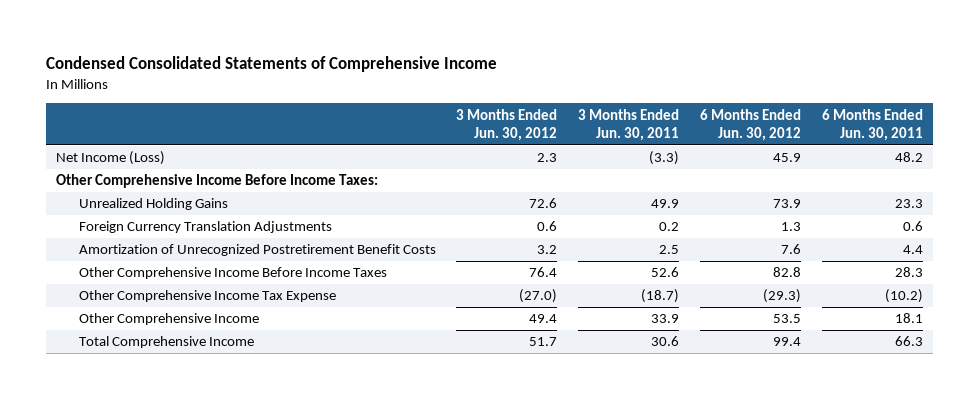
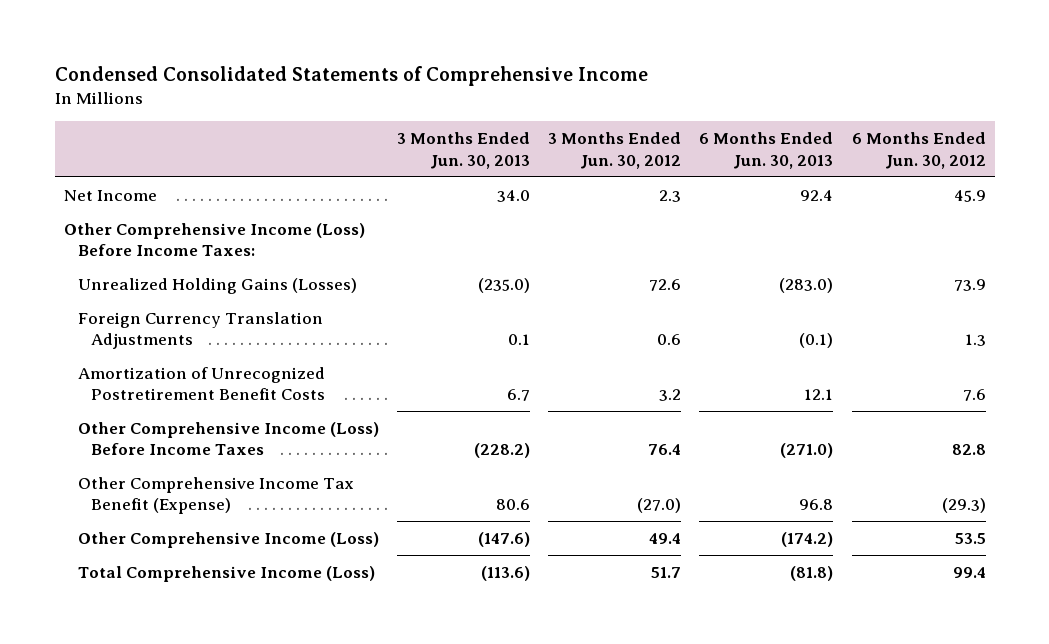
[578,108,680,141] 3 Months Ended Jun. 30, 2011 -> none
[821,108,923,141] 6 Months Ended Jun. 30, 2011 -> none
none -> [396,132,530,169] 3 Months Ended Jun. 30, 2013
none -> [699,132,834,169] 6 Months Ended Jun. 30, 2013
[56,151,166,166] Net Income (Loss) -> [63,189,157,201] Net Income
[56,174,379,189] Other Comprehensive Income Before Income Taxes: -> [63,222,365,257] Other Comprehensive Income (Loss) Before Income Taxes:
[78,198,228,211] Unrealized Holding Gains -> [77,277,357,294] Unrealized Holding Gains (Losses)
[78,267,387,280] Other Comprehensive Income Before Income Taxes -> [77,421,379,456] Other Comprehensive Income (Loss) Before Income Taxes
[78,290,336,303] Other Comprehensive Income Tax Expense -> [77,476,354,515] Other Comprehensive Income Tax Benefit (Expense)
[78,313,259,326] Other Comprehensive Income -> [77,531,379,548] Other Comprehensive Income (Loss)
[78,336,254,349] Total Comprehensive Income -> [77,565,375,582] Total Comprehensive Income (Loss)

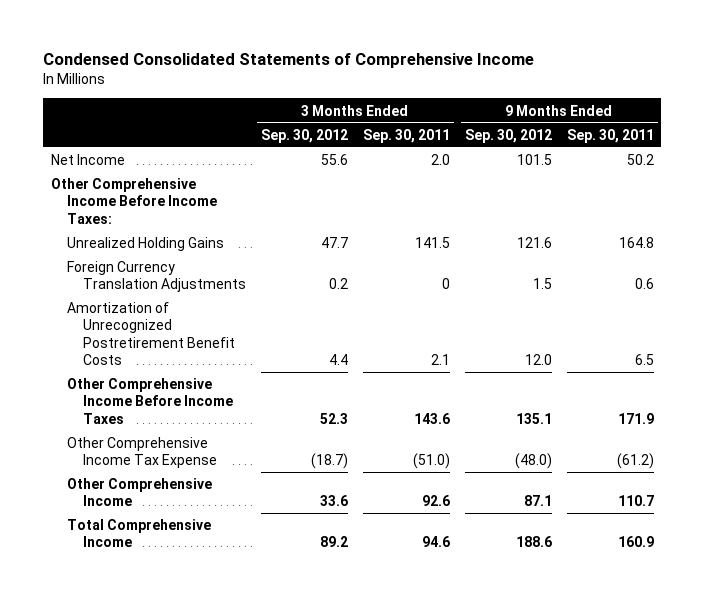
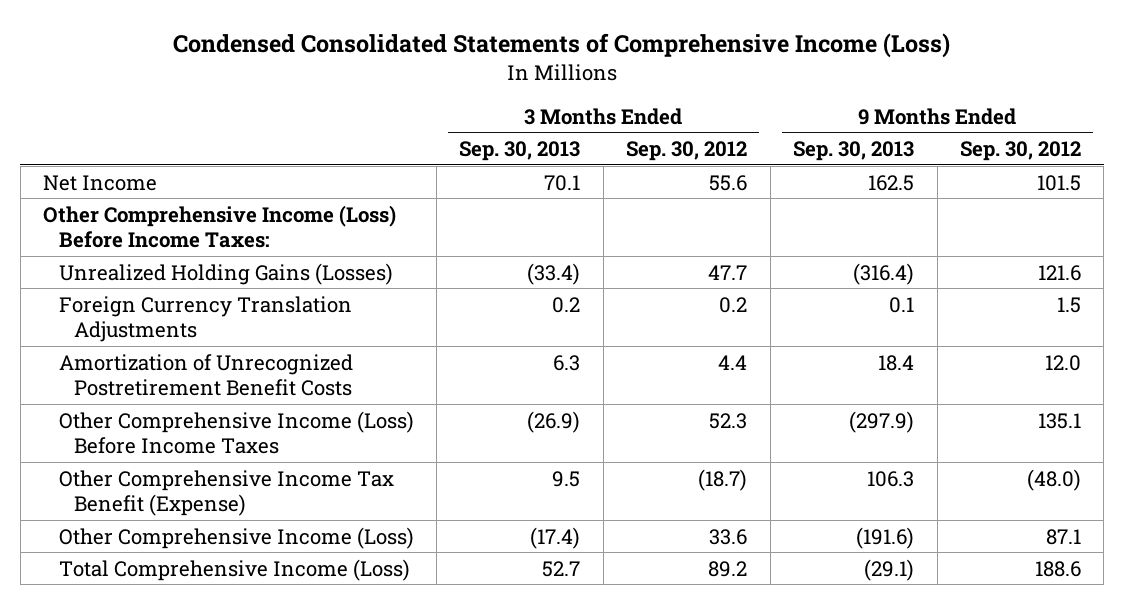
[43,53,535,69] Condensed Consolidated Statements of Comprehensive Income -> [173,32,951,58] Condensed Consolidated Statements of Comprehensive Income (Loss)
[362,128,450,143] Sep. 30, 2011 -> none
[566,128,654,143] Sep. 30, 2011 -> none
none -> [459,140,581,161] Sep. 30, 2013
none -> [793,140,915,161] Sep. 30, 2013
[50,178,217,224] Other Comprehensive Income Before Income Taxes: -> [43,204,397,249] Other Comprehensive Income (Loss) Before Income Taxes:
[66,237,224,252] Unrealized Holding Gains -> [58,262,393,285] Unrealized Holding Gains (Losses)
[66,378,233,424] Other Comprehensive Income Before Income Taxes -> [58,410,414,455] Other Comprehensive Income (Loss) Before Income Taxes
[66,437,217,469] Other Comprehensive Income Tax Expense -> [58,469,394,517] Other Comprehensive Income Tax Benefit (Expense)
[66,478,212,507] Other Comprehensive Income -> [58,526,414,549] Other Comprehensive Income (Loss)
[66,519,211,548] Total Comprehensive Income -> [58,558,410,581] Total Comprehensive Income (Loss)

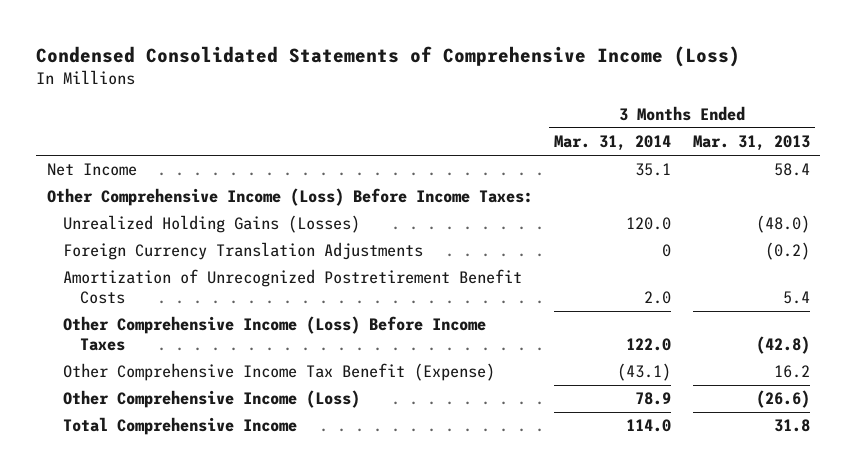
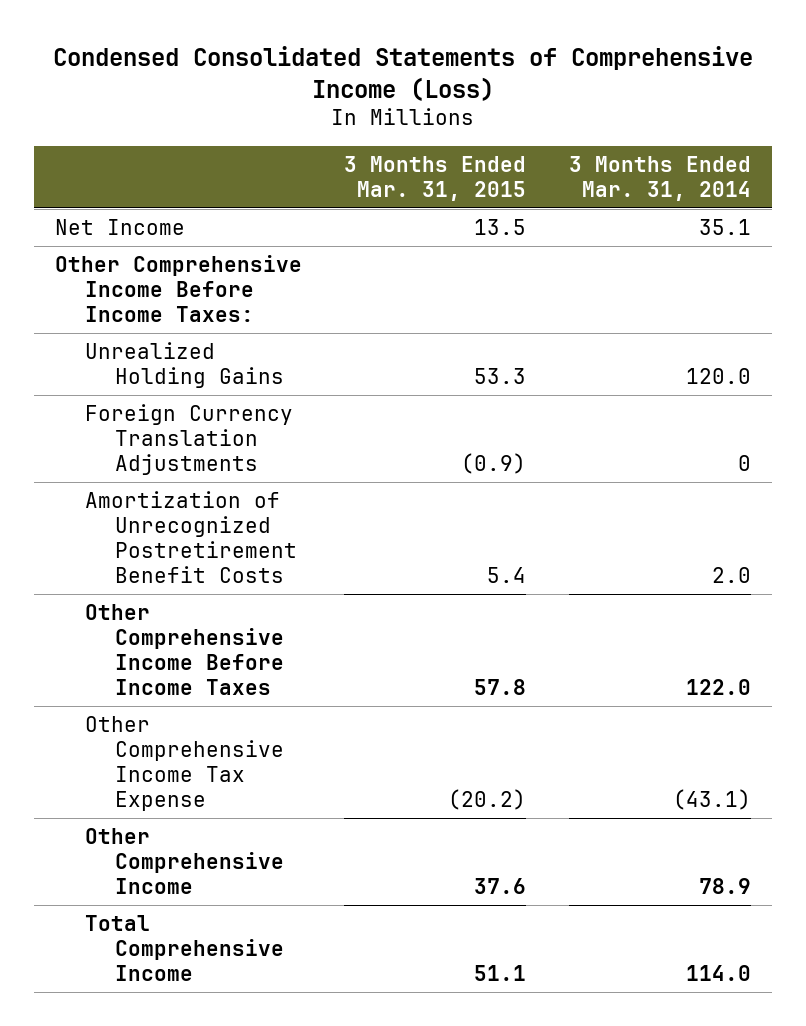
[692,135,810,152] Mar. 31, 2013 -> none
none -> [344,155,527,201] 3 Months Ended Mar. 31, 2015
[46,188,533,207] Other Comprehensive Income (Loss) Before Income Taxes: -> [55,254,303,322] Other Comprehensive Income Before Income Taxes:
[63,215,361,234] Unrealized Holding Gains (Losses) -> [85,341,285,388] Unrealized Holding Gains
[63,316,487,352] Other Comprehensive Income (Loss) Before Income Taxes -> [85,603,285,695] Other Comprehensive Income Before Income Taxes
[63,363,496,382] Other Comprehensive Income Tax Benefit (Expense) -> [85,715,285,811] Other Comprehensive Income Tax Expense
[63,390,361,409] Other Comprehensive Income (Loss) -> [85,827,285,894] Other Comprehensive Income

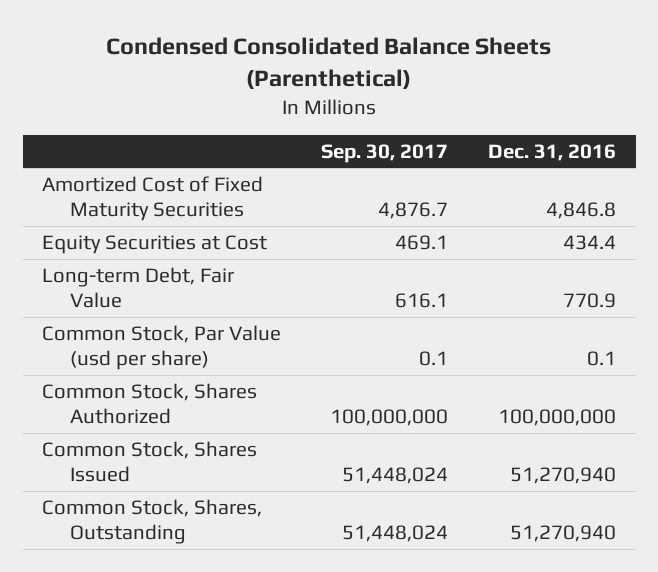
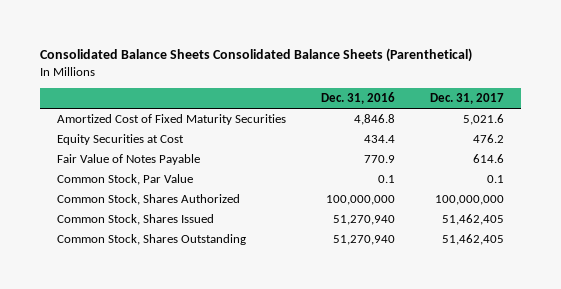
[106,37,552,90] Condensed Consolidated Balance Sheets (Parenthetical) -> [39,48,472,63] Consolidated Balance Sheets Consolidated Balance Sheets (Parenthetical)
[321,143,449,163] Sep. 30, 2017 -> none
none -> [429,93,504,105] Dec. 31, 2017
[42,267,235,309] Long-term Debt, Fair Value -> [57,154,201,166] Fair Value of Notes Payable
[42,325,282,371] Common Stock, Par Value (usd per share) -> [57,174,194,186] Common Stock, Par Value
[42,499,263,545] Common Stock, Shares, Outstanding -> [57,234,247,246] Common Stock, Shares Outstanding

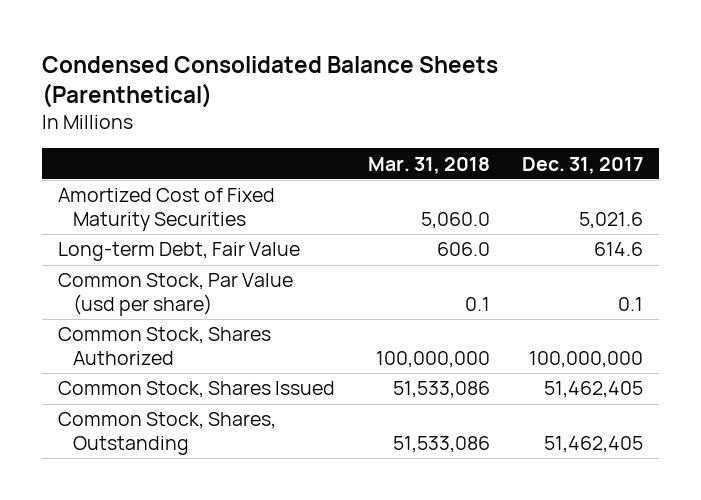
[39,48,472,63] Consolidated Balance Sheets Consolidated Balance Sheets (Parenthetical) -> [42,55,499,108] Condensed Consolidated Balance Sheets (Parenthetical)
[321,92,396,105] Dec. 31, 2016 -> none
none -> [367,156,490,174] Mar. 31, 2018
[57,134,185,146] Equity Securities at Cost -> none
[57,154,201,166] Fair Value of Notes Payable -> [58,242,301,262] Long-term Debt, Fair Value
[57,174,194,186] Common Stock, Par Value -> [58,273,294,316] Common Stock, Par Value (usd per share)
[57,234,247,246] Common Stock, Shares Outstanding -> [58,412,277,455] Common Stock, Shares, Outstanding

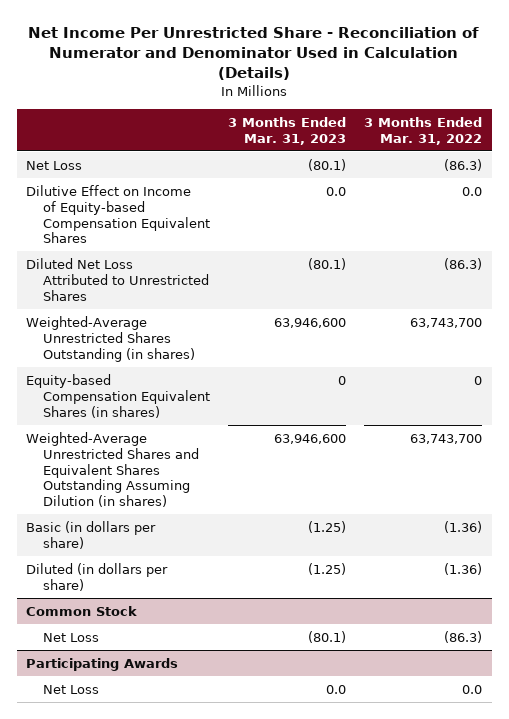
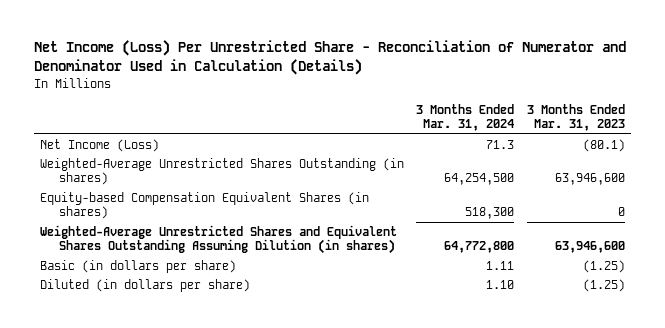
[28,26,480,81] Net Income Per Unrestricted Share - Reconciliation of Numerator and Denominator Used in Calculation (Details) -> [33,40,626,76] Net Income (Loss) Per Unrestricted Share - Reconciliation of Numerator and Denominator Used in Calculation (Details)
[364,116,483,145] 3 Months Ended Mar. 31, 2022 -> none
none -> [416,104,515,132] 3 Months Ended Mar. 31, 2024
[26,184,211,244] Dilutive Effect on Income of Equity-based Compensation Equivalent Shares -> none
[26,257,210,301] Diluted Net Loss Attributed to Unrestricted Shares -> none
[26,160,83,170] Net Loss -> [39,138,159,152] Net Income (Loss)
[26,605,138,616] Common Stock -> none
[43,632,100,642] Net Loss -> none
[26,657,179,671] Participating Awards -> none
[43,684,100,694] Net Loss -> none

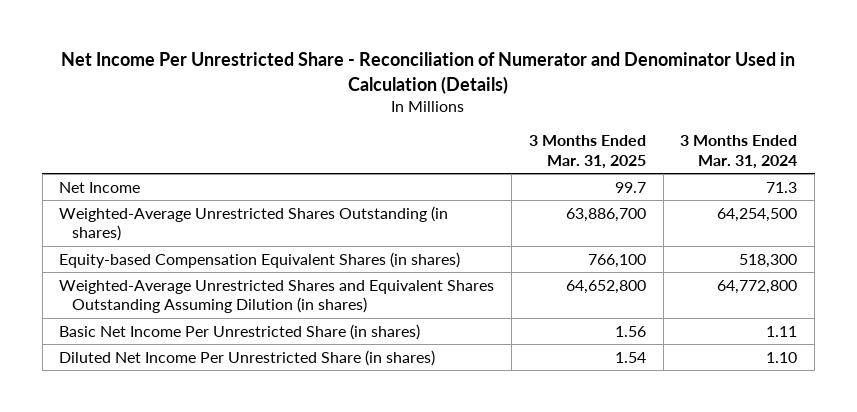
[33,40,626,76] Net Income (Loss) Per Unrestricted Share - Reconciliation of Numerator and Denominator Used in Calculation (Details) -> [61,52,796,94] Net Income Per Unrestricted Share - Reconciliation of Numerator and Denominator Used in Calculation (Details)
[527,104,626,132] 3 Months Ended Mar. 31, 2023 -> none
none -> [528,135,646,170] 3 Months Ended Mar. 31, 2025
[39,138,159,152] Net Income (Loss) -> [59,181,141,193] Net Income
[39,259,236,273] Basic (in dollars per share) -> [59,323,421,340] Basic Net Income Per Unrestricted Share (in shares)
[39,278,250,292] Diluted (in dollars per share) -> [59,349,436,366] Diluted Net Income Per Unrestricted Share (in shares)

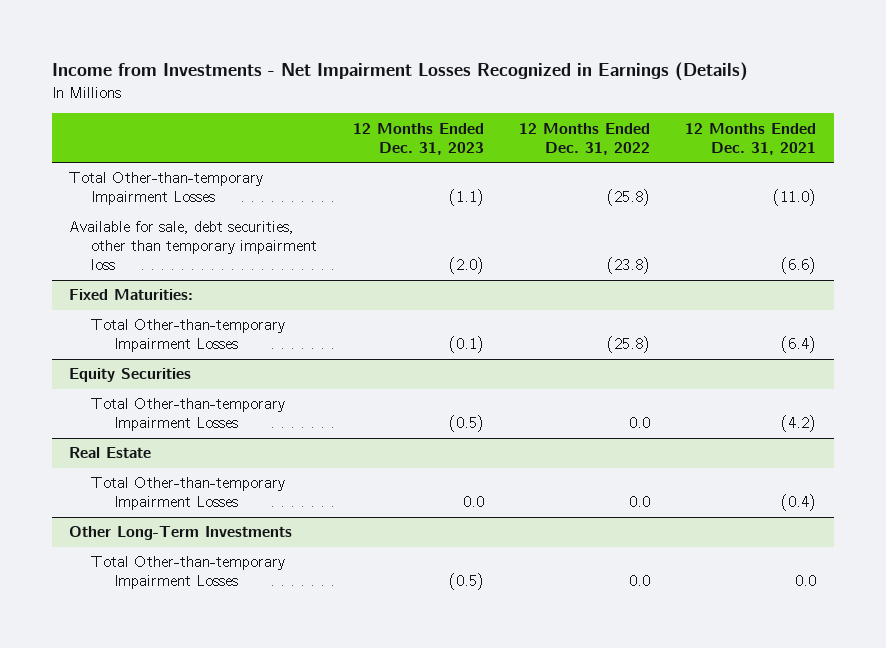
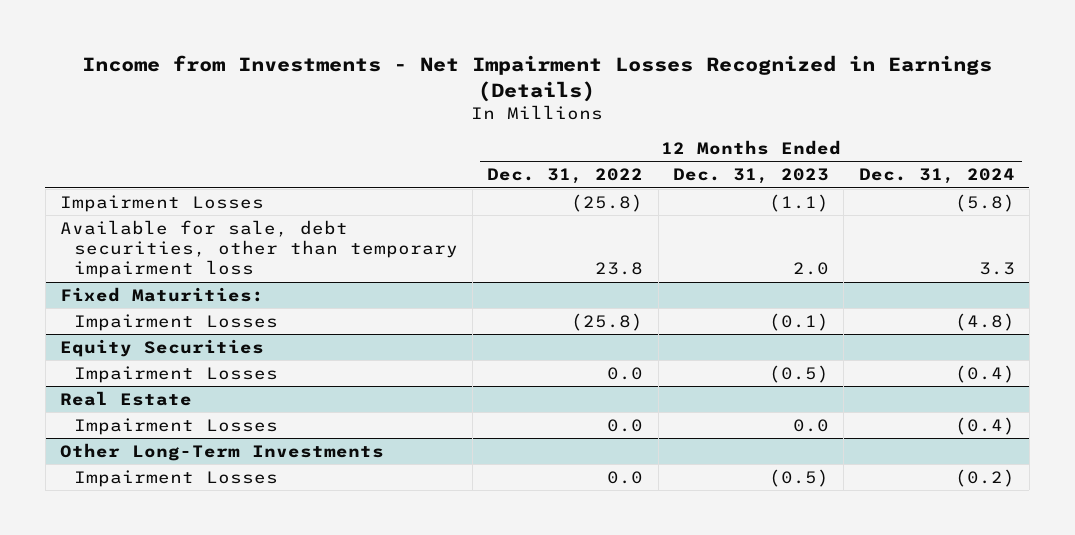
[685,122,817,155] 12 Months Ended Dec. 31, 2021 -> none
none -> [858,168,1015,185] Dec. 31, 2024
[69,172,264,206] Total Other-than-temporary Impairment Losses -> [60,194,265,212] Impairment Losses
[448,257,484,275] (2.0) -> [792,262,829,276] 2.0
[606,257,650,275] (23.8) -> [595,262,644,276] 23.8
[91,319,286,353] Total Other-than-temporary Impairment Losses -> [73,313,278,331] Impairment Losses
[91,398,286,432] Total Other-than-temporary Impairment Losses -> none
none -> [73,365,278,383] Impairment Losses
[91,477,286,511] Total Other-than-temporary Impairment Losses -> none
none -> [73,417,278,435] Impairment Losses
[91,556,286,590] Total Other-than-temporary Impairment Losses -> none
none -> [73,469,278,487] Impairment Losses

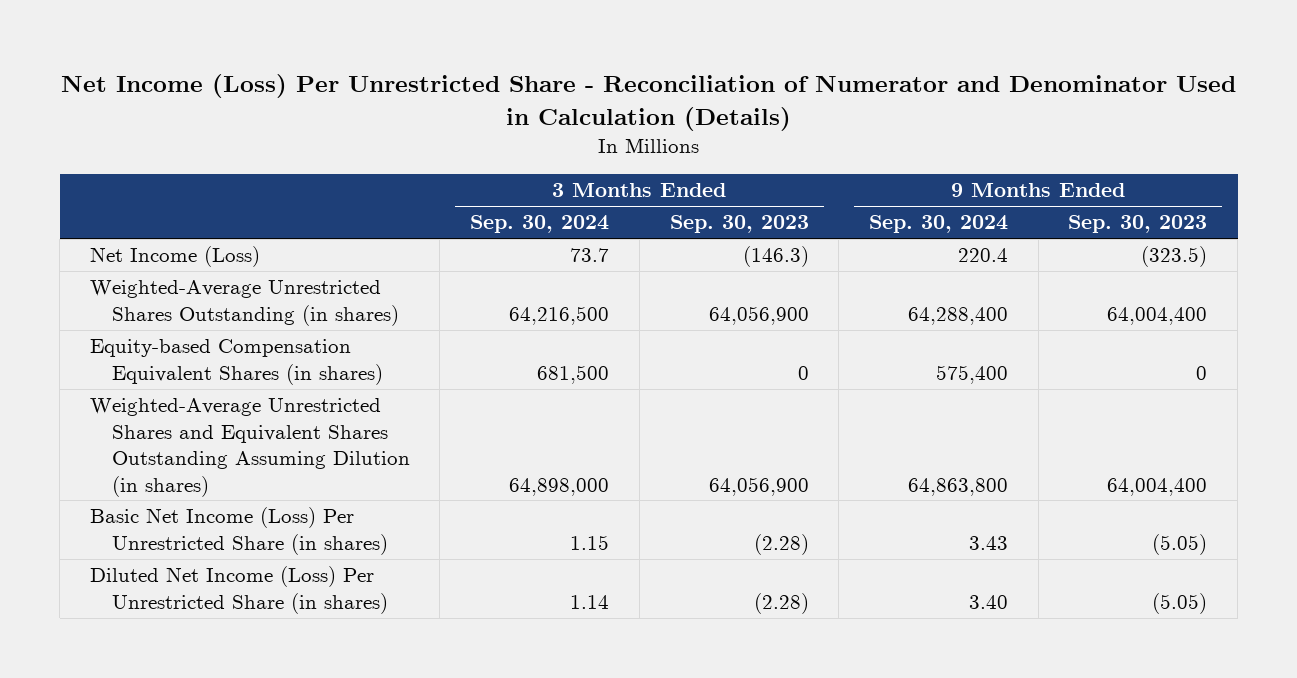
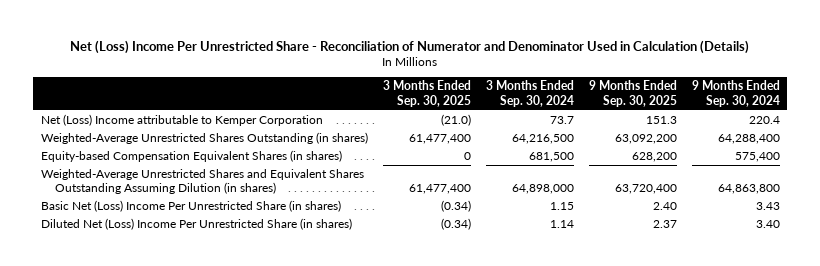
[60,74,1236,131] Net Income (Loss) Per Unrestricted Share - Reconciliation of Numerator and Denominator Used in Calculation (Details) -> [70,39,750,54] Net (Loss) Income Per Unrestricted Share - Reconciliation of Numerator and Denominator Used in Calculation (Details)
[669,215,809,234] Sep. 30, 2023 -> none
[1068,215,1208,234] Sep. 30, 2023 -> none
none -> [382,80,471,107] 3 Months Ended Sep. 30, 2025
none -> [588,80,677,107] 9 Months Ended Sep. 30, 2025
[89,246,260,268] Net Income (Loss) -> [40,114,323,127] Net (Loss) Income attributable to Kemper Corporation
[89,507,388,555] Basic Net Income (Loss) Per Unrestricted Share (in shares) -> [40,200,341,213] Basic Net (Loss) Income Per Unrestricted Share (in shares)
[89,566,388,614] Diluted Net Income (Loss) Per Unrestricted Share (in shares) -> [40,218,352,231] Diluted Net (Loss) Income Per Unrestricted Share (in shares)

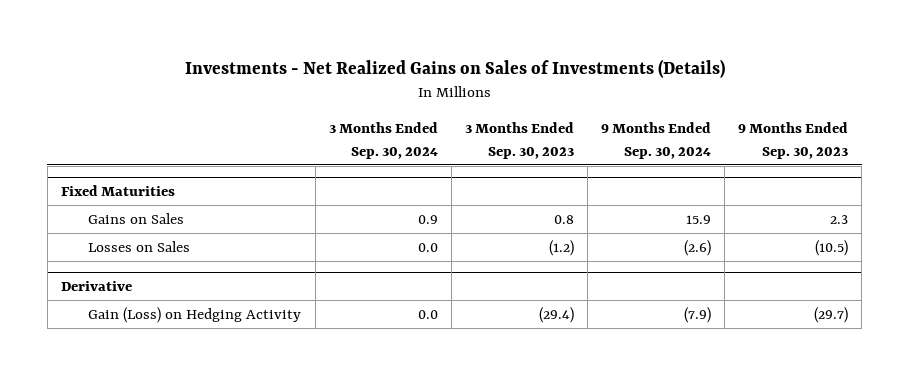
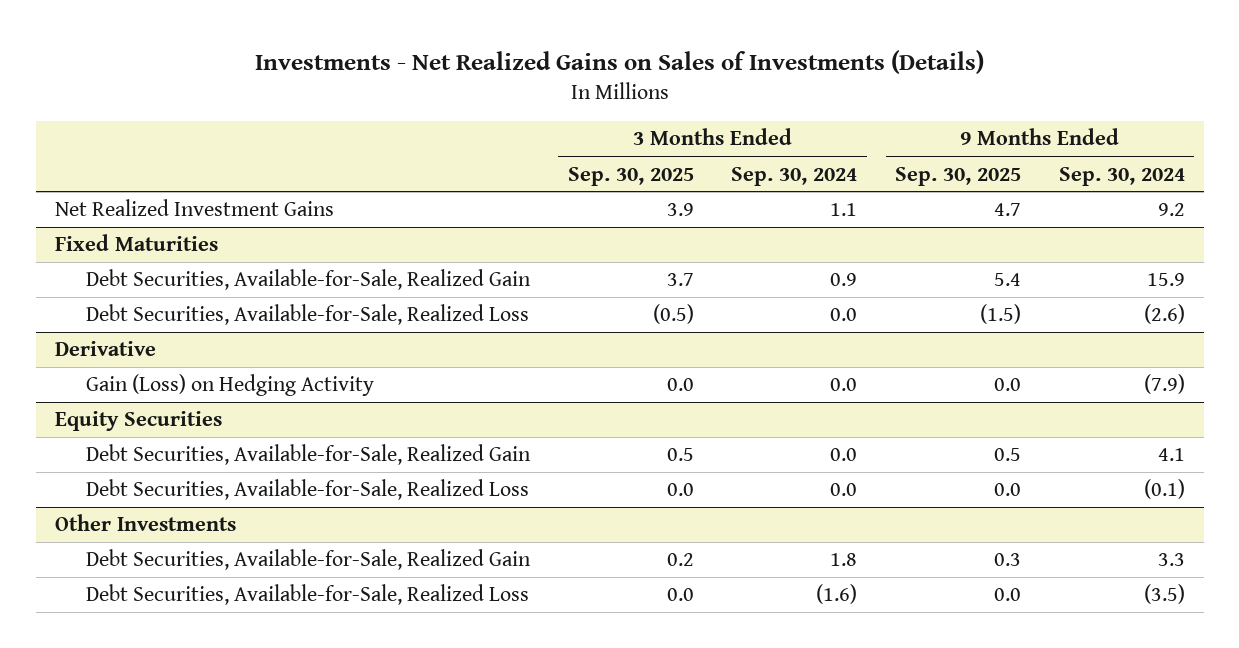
[464,122,574,159] 3 Months Ended Sep. 30, 2023 -> none
[738,122,849,159] 9 Months Ended Sep. 30, 2023 -> none
none -> [567,166,694,186] Sep. 30, 2025
none -> [895,166,1022,186] Sep. 30, 2025
none -> [54,199,334,217] Net Realized Investment Gains
[88,212,185,224] Gains on Sales -> [86,269,532,291] Debt Securities, Available-for-Sale, Realized Gain
[88,240,191,252] Losses on Sales -> [86,304,530,326] Debt Securities, Available-for-Sale, Realized Loss
none -> [54,411,222,432] Equity Securities
none -> [86,444,532,466] Debt Securities, Available-for-Sale, Realized Gain
none -> [86,479,530,501] Debt Securities, Available-for-Sale, Realized Loss
none -> [54,514,236,532] Other Investments
none -> [86,549,532,571] Debt Securities, Available-for-Sale, Realized Gain
none -> [86,584,530,606] Debt Securities, Available-for-Sale, Realized Loss

